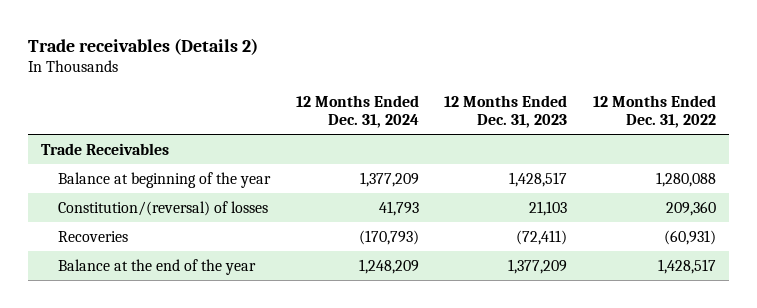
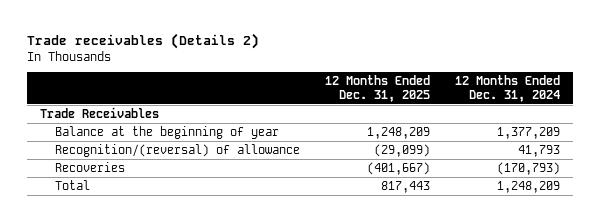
[444,95,568,129] 12 Months Ended Dec. 31, 2023 -> none
[593,95,717,129] 12 Months Ended Dec. 31, 2022 -> none
none -> [324,75,430,102] 12 Months Ended Dec. 31, 2025
[57,171,271,188] Balance at beginning of the year -> [54,126,279,140] Balance at the beginning of year
[57,200,268,216] Constitution/(reversal) of losses -> [54,144,300,158] Recognition/(reversal) of allowance
[57,258,256,275] Balance at the end of the year -> [54,180,90,191] Total

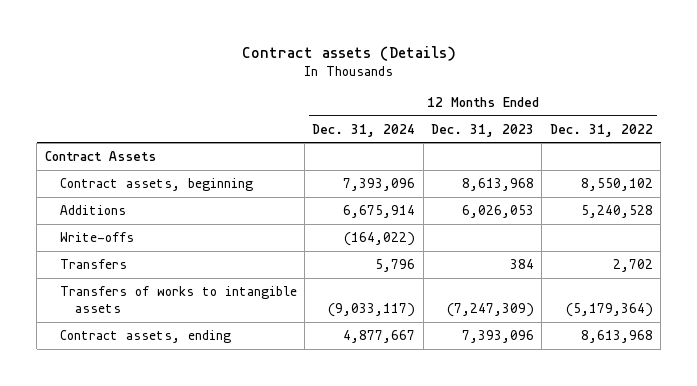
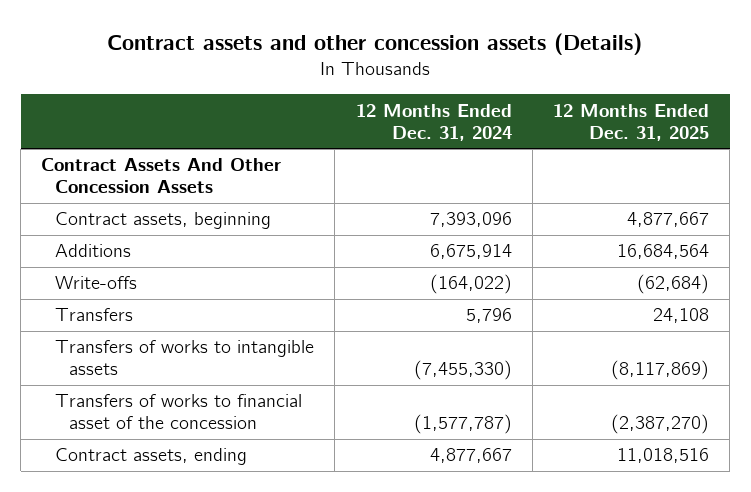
[241,45,456,61] Contract assets (Details) -> [107,32,643,55] Contract assets and other concession assets (Details)
[431,123,535,137] Dec. 31, 2023 -> none
[549,123,653,137] Dec. 31, 2022 -> none
none -> [553,103,710,141] 12 Months Ended Dec. 31, 2025
[44,150,156,161] Contract Assets -> none
none -> [41,158,282,194] Contract Assets And Other Concession Assets
[328,303,416,318] (9,033,117) -> [413,360,512,381] (7,455,330)
none -> [55,394,303,430] Transfers of works to financial asset of the concession

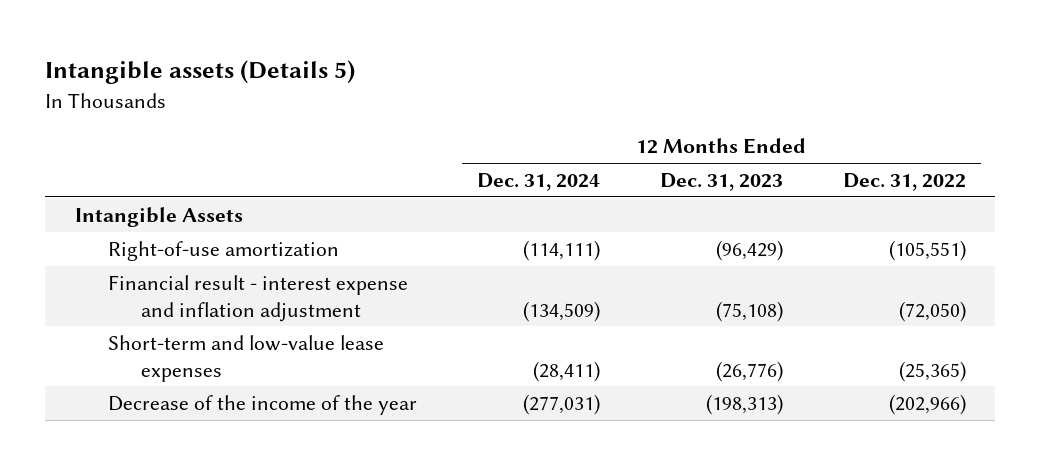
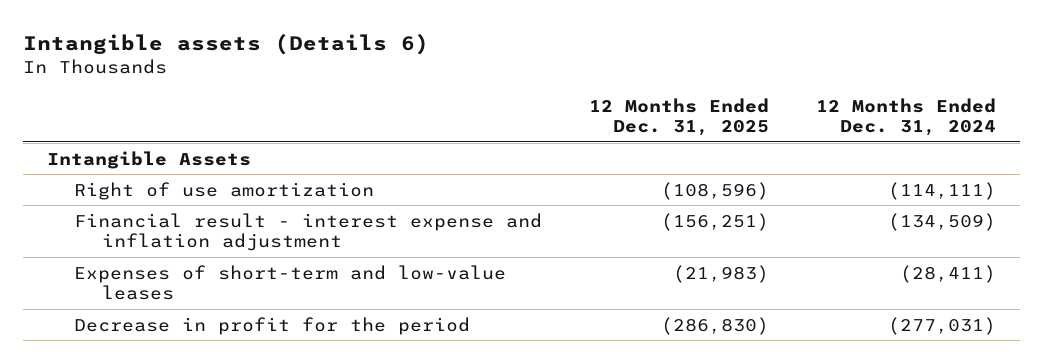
[44,60,355,85] Intangible assets (Details 5) -> [23,33,430,55] Intangible assets (Details 6)
[659,173,783,192] Dec. 31, 2023 -> none
[842,173,966,192] Dec. 31, 2022 -> none
none -> [589,98,770,137] 12 Months Ended Dec. 31, 2025
[107,240,339,261] Right-of-use amortization -> [74,181,375,200] Right of use amortization
[107,334,384,382] Short-term and low-value lease expenses -> [74,264,507,300] Expenses of short-term and low-value leases
[107,394,417,415] Decrease of the income of the year -> [74,316,471,335] Decrease in profit for the period

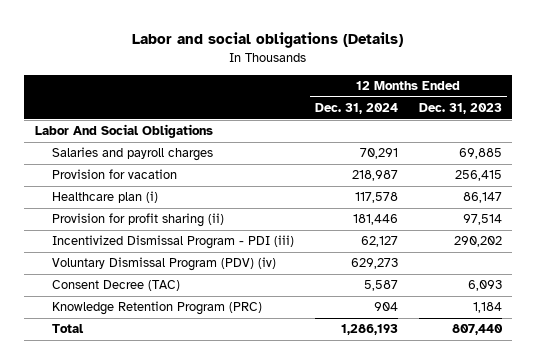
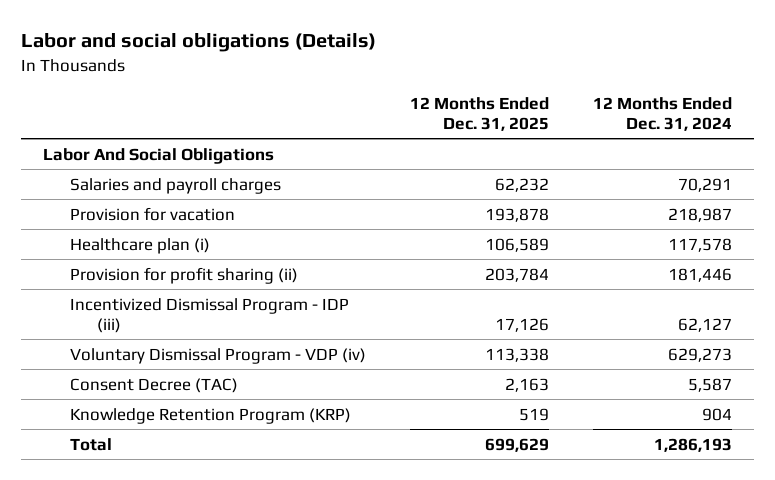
[418,103,502,115] Dec. 31, 2023 -> none
none -> [409,96,549,131] 12 Months Ended Dec. 31, 2025
[52,235,295,250] Incentivized Dismissal Program - PDI (iii) -> [69,297,349,333] Incentivized Dismissal Program - IDP (iii)
[52,257,277,272] Voluntary Dismissal Program (PDV) (iv) -> [69,347,366,364] Voluntary Dismissal Program - VDP (iv)
[52,301,263,316] Knowledge Retention Program (PRC) -> [69,407,351,424] Knowledge Retention Program (KRP)

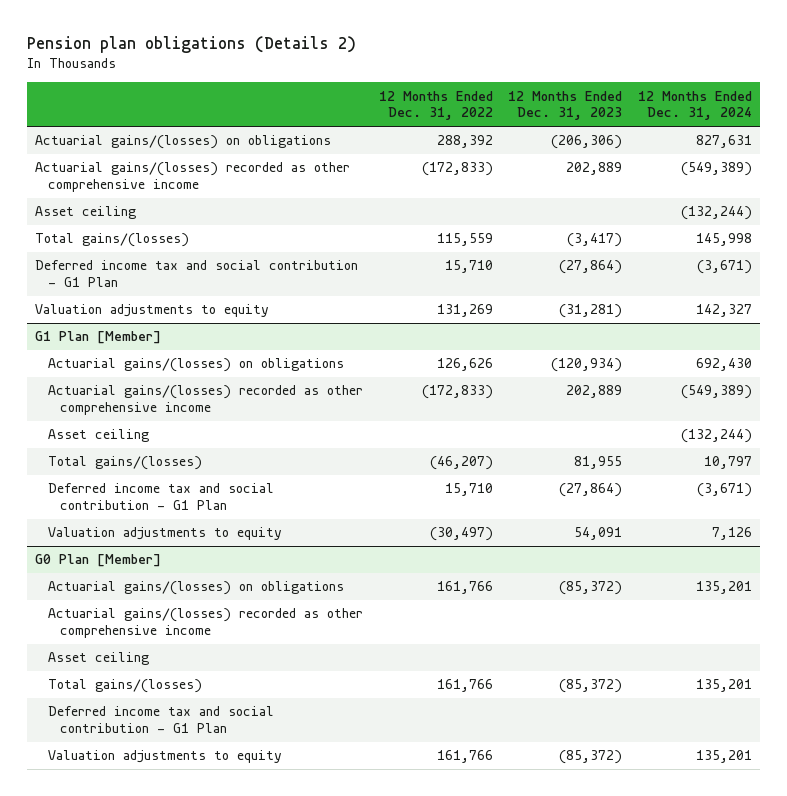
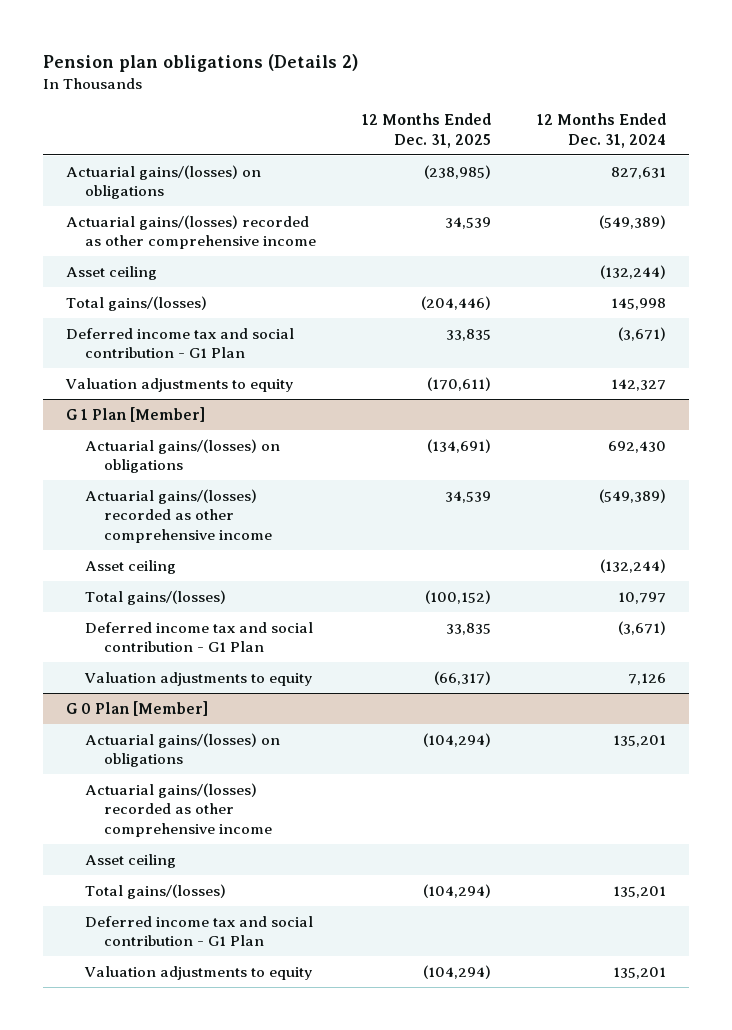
[378,90,493,121] 12 Months Ended Dec. 31, 2022 -> none
[508,90,623,121] 12 Months Ended Dec. 31, 2023 -> none
none -> [362,113,492,148] 12 Months Ended Dec. 31, 2025
[35,331,162,345] G1 Plan [Member] -> [66,406,206,422] G 1 Plan [Member]
[35,554,162,568] G0 Plan [Member] -> [66,700,209,716] G 0 Plan [Member]

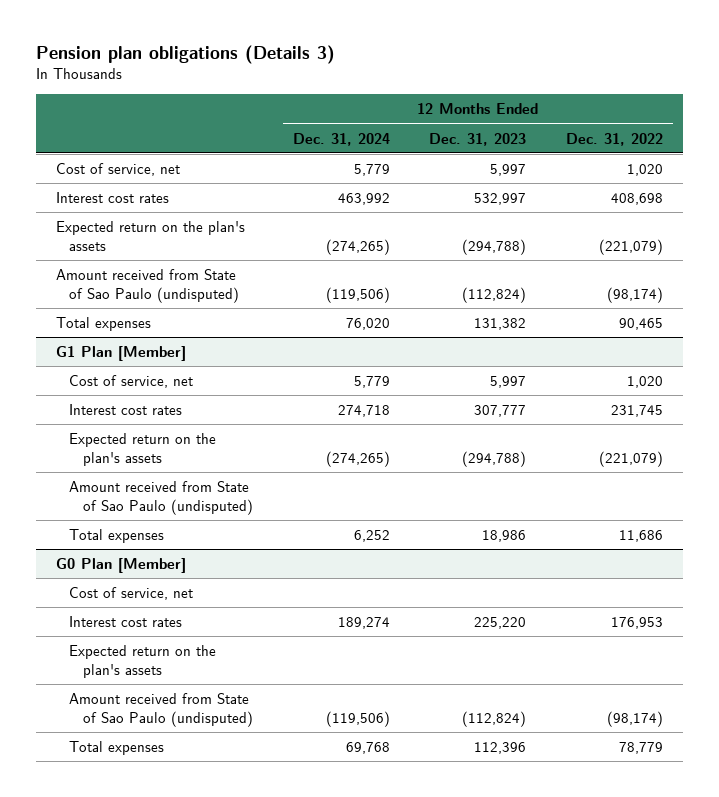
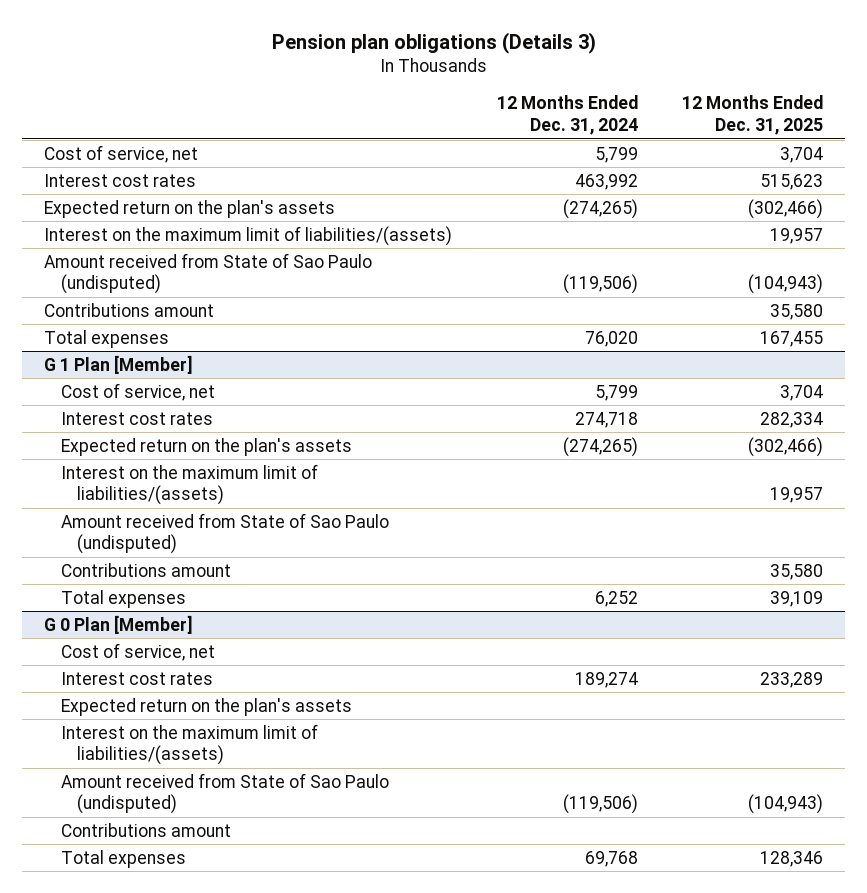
[429,132,527,146] Dec. 31, 2023 -> none
[565,132,663,146] Dec. 31, 2022 -> none
none -> [682,95,824,135] 12 Months Ended Dec. 31, 2025
[353,163,390,176] 5,779 -> [594,146,638,163] 5,799
none -> [44,225,453,246] Interest on the maximum limit of liabilities/(assets)
none -> [44,302,215,317] Contributions amount
[55,345,186,361] G1 Plan [Member] -> [44,354,194,374] G 1 Plan [Member]
[353,375,390,388] 5,779 -> [594,384,638,401] 5,799
none -> [60,463,318,506] Interest on the maximum limit of liabilities/(assets)
none -> [60,562,231,577] Contributions amount
[55,557,186,573] G0 Plan [Member] -> [44,614,194,634] G 0 Plan [Member]
none -> [60,723,318,766] Interest on the maximum limit of liabilities/(assets)
none -> [60,822,231,837] Contributions amount

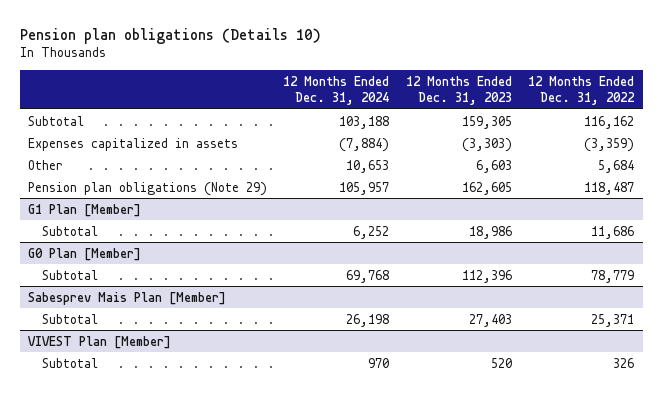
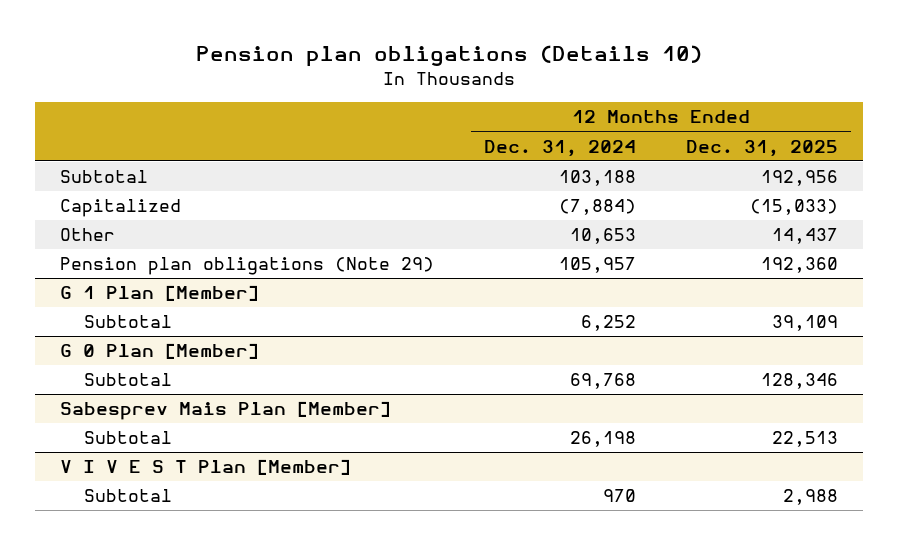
[405,75,512,105] 12 Months Ended Dec. 31, 2023 -> none
[528,75,636,105] 12 Months Ended Dec. 31, 2022 -> none
none -> [686,139,839,157] Dec. 31, 2025
[27,137,238,151] Expenses capitalized in assets -> [59,199,181,218] Capitalized
[27,203,141,217] G1 Plan [Member] -> [59,285,259,302] G 1 Plan [Member]
[27,247,141,261] G0 Plan [Member] -> [59,343,259,360] G 0 Plan [Member]
[27,335,171,349] VIVEST Plan [Member] -> [59,459,351,476] V I V E S T Plan [Member]

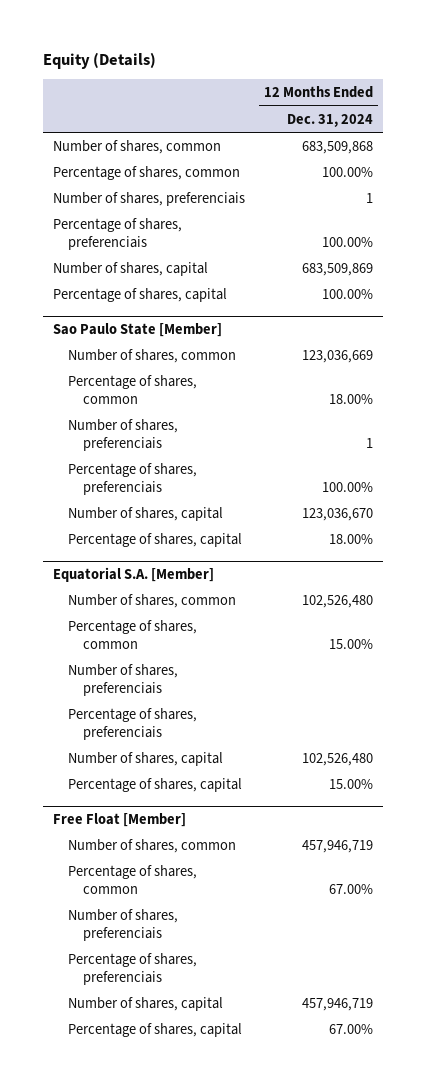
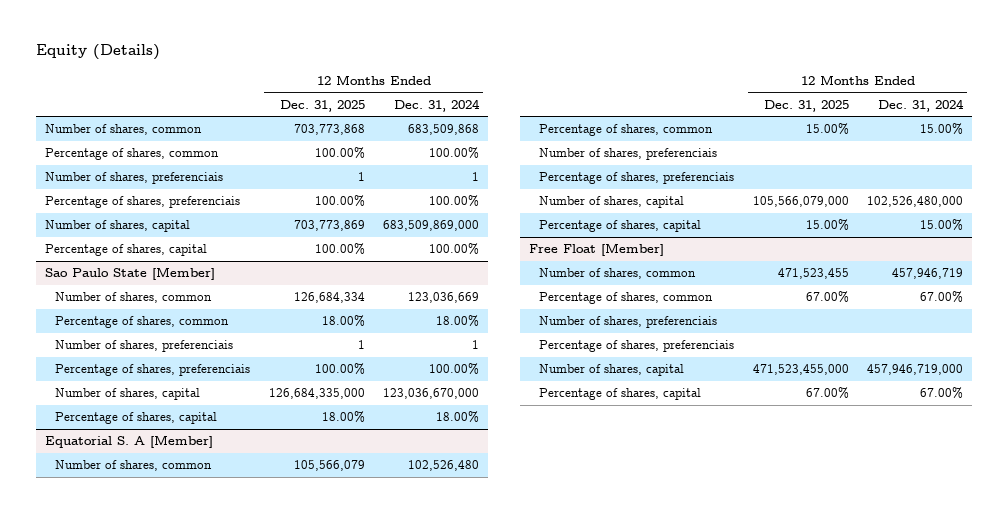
none -> [279,99,365,112] Dec. 31, 2025
[302,262,374,276] 683,509,869 -> [382,220,479,232] 683,509,869,000
[302,507,374,521] 123,036,670 -> [382,388,479,400] 123,036,670,000
[52,566,214,582] Equatorial S.A. [Member] -> [44,435,213,449] Equatorial S. A [Member]
[302,752,374,766] 102,526,480 -> [866,196,963,208] 102,526,480,000
[302,997,374,1011] 457,946,719 -> [866,364,963,376] 457,946,719,000

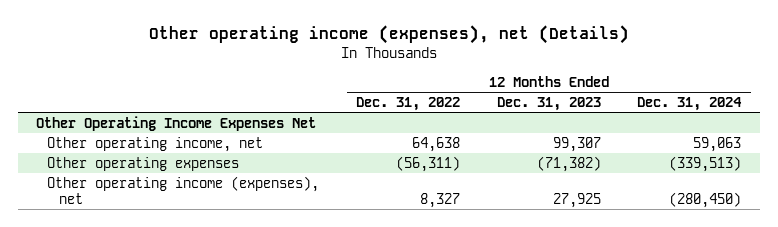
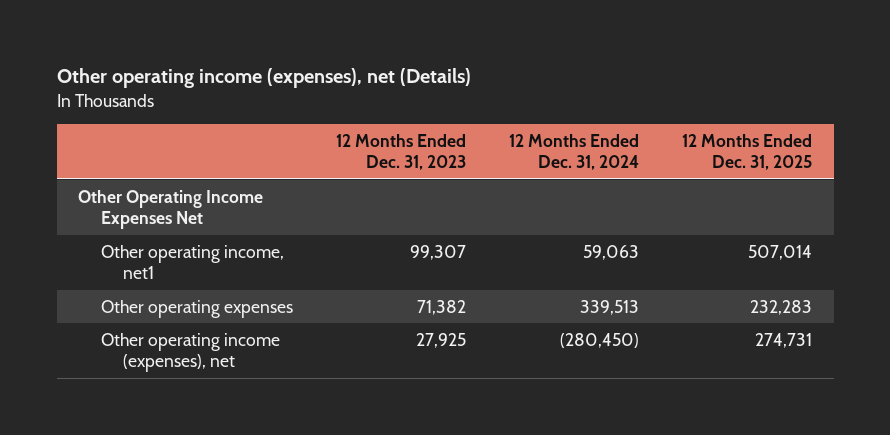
[356,97,461,112] Dec. 31, 2022 -> none
none -> [682,133,813,171] 12 Months Ended Dec. 31, 2025
[47,136,264,152] Other operating income, net -> [100,244,284,280] Other operating income, net1
[536,155,601,172] (71,382) -> [416,299,466,315] 71,382
[669,155,742,172] (339,513) -> [580,299,640,315] 339,513

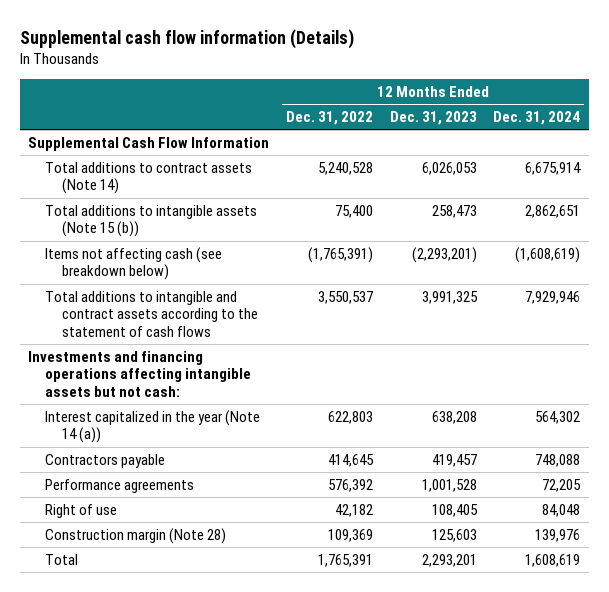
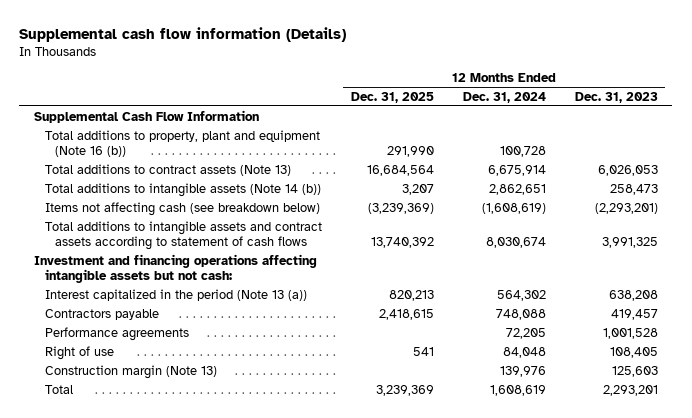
[285,111,373,126] Dec. 31, 2022 -> none
none -> [350,91,434,103] Dec. 31, 2025
none -> [44,129,320,157] Total additions to property, plant and equipment (Note 16 (b))
[45,161,253,195] Total additions to contract assets (Note 14) -> [44,163,291,176] Total additions to contract assets (Note 13)
[45,204,258,238] Total additions to intangible assets (Note 15 (b)) -> [44,182,321,197] Total additions to intangible assets (Note 14 (b))
[45,290,258,337] Total additions to intangible and contract assets according to the statement of cash flows -> [44,220,322,250] Total additions to intangible assets and contract assets according to statement of cash flows
[525,290,581,304] 7,929,946 -> [485,236,546,248] 8,030,674
[28,350,252,397] Investments and financing operations affecting intangible assets but not cash: -> [33,253,317,283] Investment and financing operations affecting intangible assets but not cash:
[45,409,261,444] Interest capitalized in the year (Note 14 (a)) -> [44,288,307,301] Interest capitalized in the period (Note 13 (a))
[45,527,227,544] Construction margin (Note 28) -> [44,364,217,379] Construction margin (Note 13)

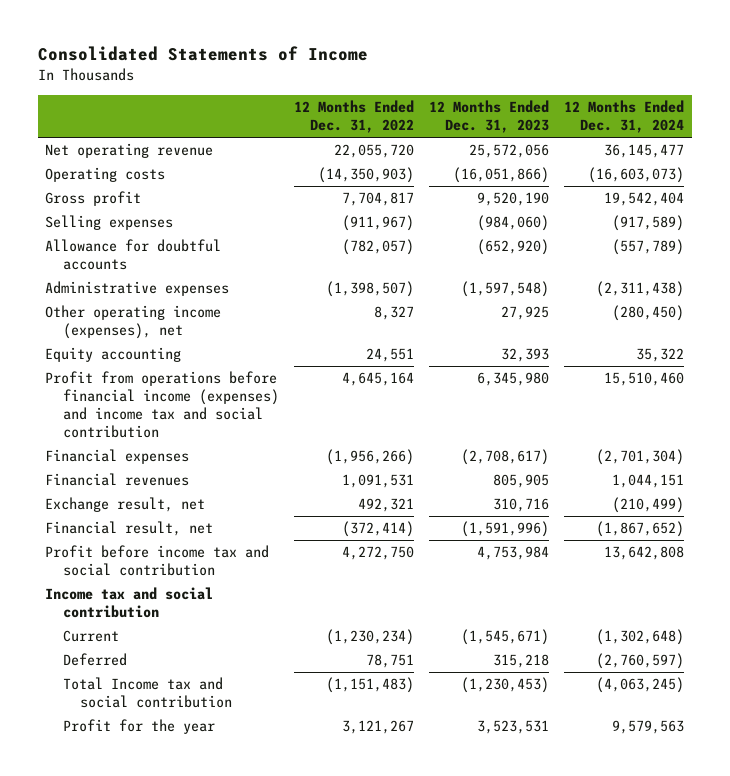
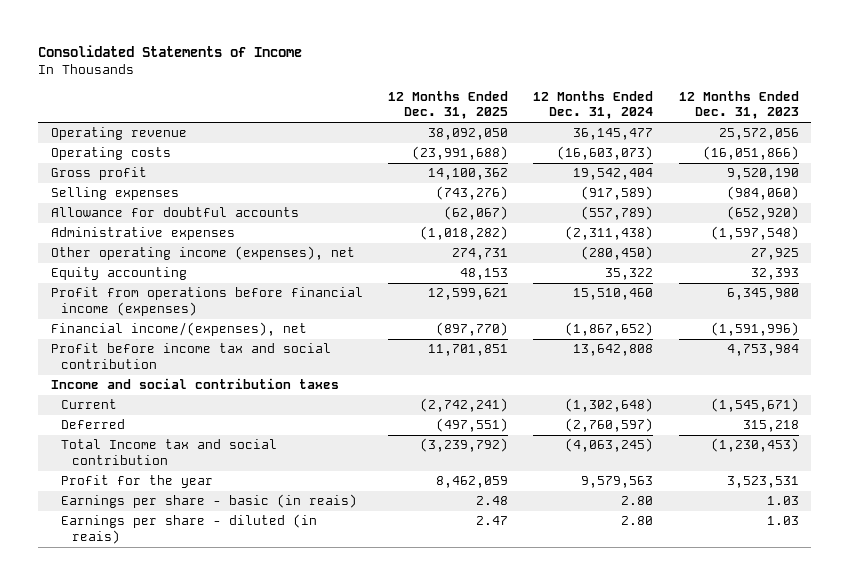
[293,100,414,134] 12 Months Ended Dec. 31, 2022 -> none
none -> [388,90,509,120] 12 Months Ended Dec. 31, 2025
[45,143,214,159] Net operating revenue -> [50,127,187,141] Operating revenue
[45,449,190,465] Financial expenses -> none
[45,473,190,487] Financial revenues -> none
[45,497,206,513] Exchange result, net -> none
[45,371,279,438] Profit from operations before financial income (expenses) and income tax and social contribution -> [50,287,363,317] Profit from operations before financial income (expenses)
[45,521,214,537] Financial result, net -> [50,322,307,337] Financial income/(expenses), net
[45,587,214,619] Income tax and social contribution -> [50,378,339,390] Income and social contribution taxes
none -> [61,494,358,509] Earnings per share - basic (in reais)
none -> [61,514,318,545] Earnings per share - diluted (in reais)

